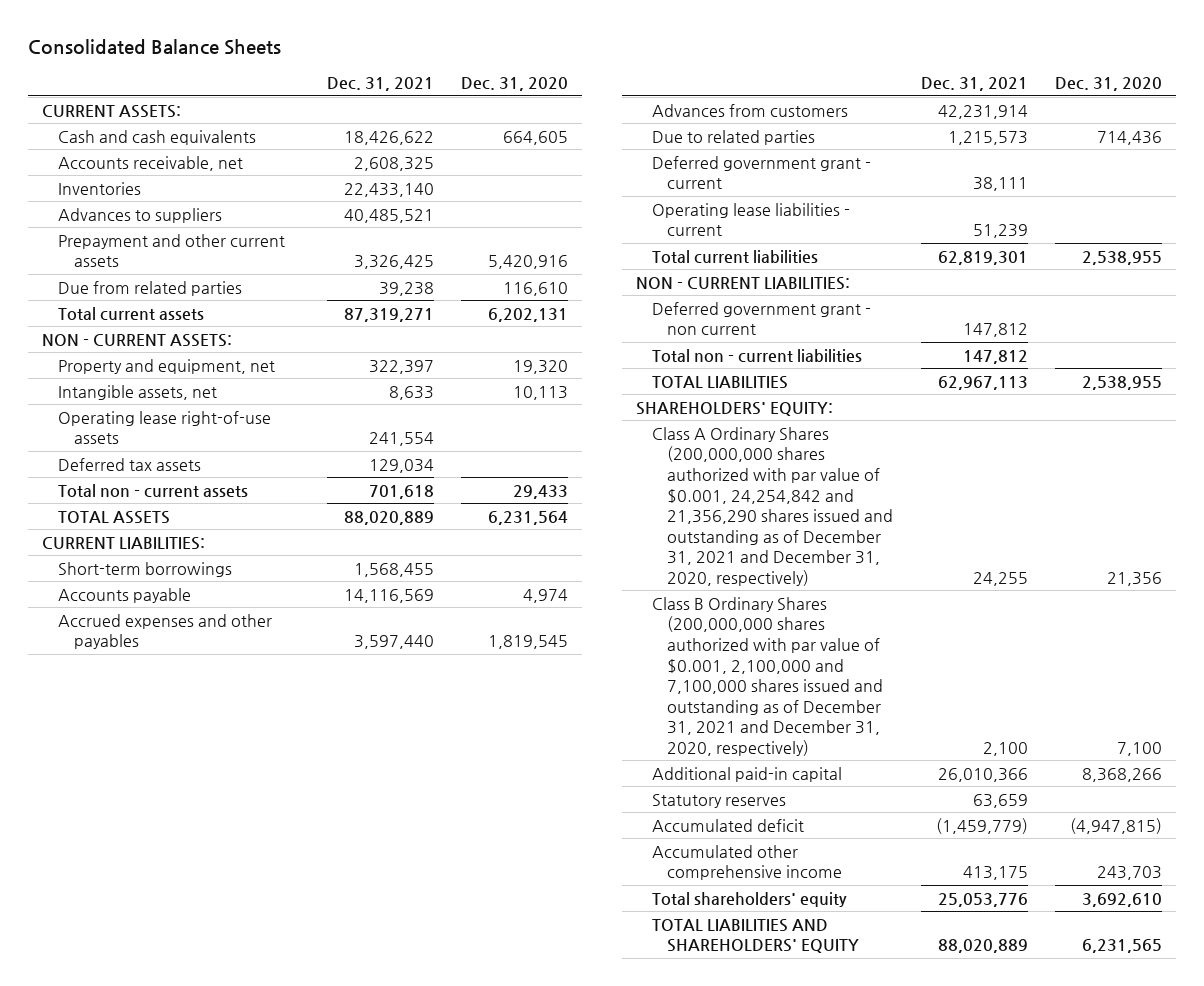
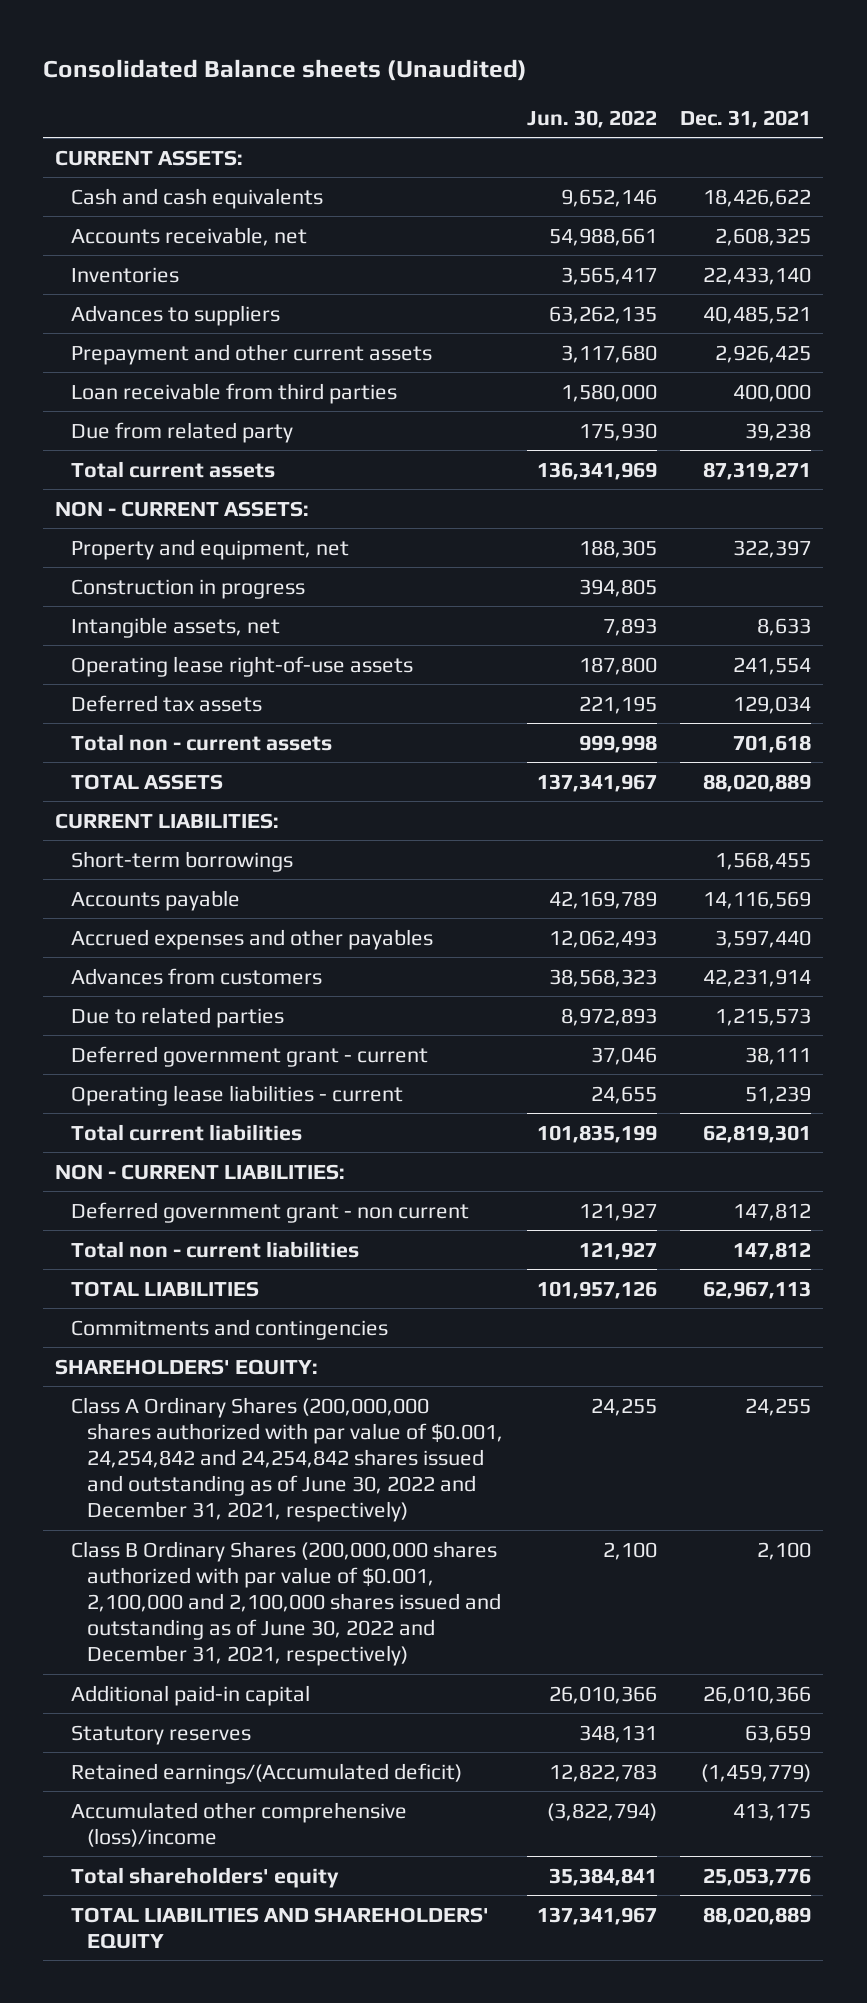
[28,39,282,56] Consolidated Balance Sheets -> [43,58,528,81] Consolidated Balance sheets (Unaudited)
[461,77,569,92] Dec. 31, 2020 -> none
none -> [526,109,657,128] Jun. 30, 2022
[353,255,434,270] 3,326,425 -> [715,344,812,363] 2,926,425
none -> [71,382,398,404] Loan receivable from third parties
[57,280,242,296] Due from related parties -> [71,421,294,443] Due from related party
none -> [71,578,306,599] Construction in progress
none -> [71,1318,389,1340] Commitments and contingencies
[651,426,894,586] Class A Ordinary Shares (200,000,000 shares authorized with par value of $0.001, 24,254,842 and 21,356,290 shares issued and outstanding as of December 31, 2021 and December 31, 2020, respectively) -> [71,1396,503,1523] Class A Ordinary Shares (200,000,000 shares authorized with par value of $0.001, 24,254,842 and 24,254,842 shares issued and outstanding as of June 30, 2022 and December 31, 2021, respectively)
[651,596,884,756] Class B Ordinary Shares (200,000,000 shares authorized with par value of $0.001, 2,100,000 and 7,100,000 shares issued and outstanding as of December 31, 2021 and December 31, 2020, respectively) -> [71,1540,501,1667] Class B Ordinary Shares (200,000,000 shares authorized with par value of $0.001, 2,100,000 and 2,100,000 shares issued and outstanding as of June 30, 2022 and December 31, 2021, respectively)
[651,818,804,832] Accumulated deficit -> [71,1762,463,1784] Retained earnings/(Accumulated deficit)
[651,844,843,881] Accumulated other comprehensive income -> [71,1801,408,1847] Accumulated other comprehensive (loss)/income

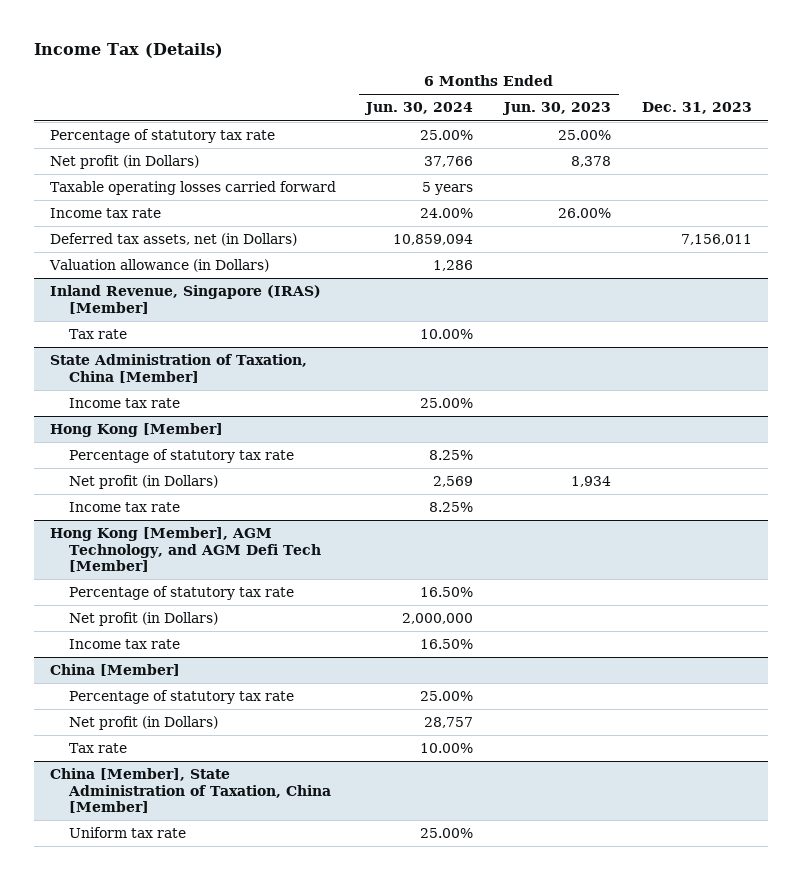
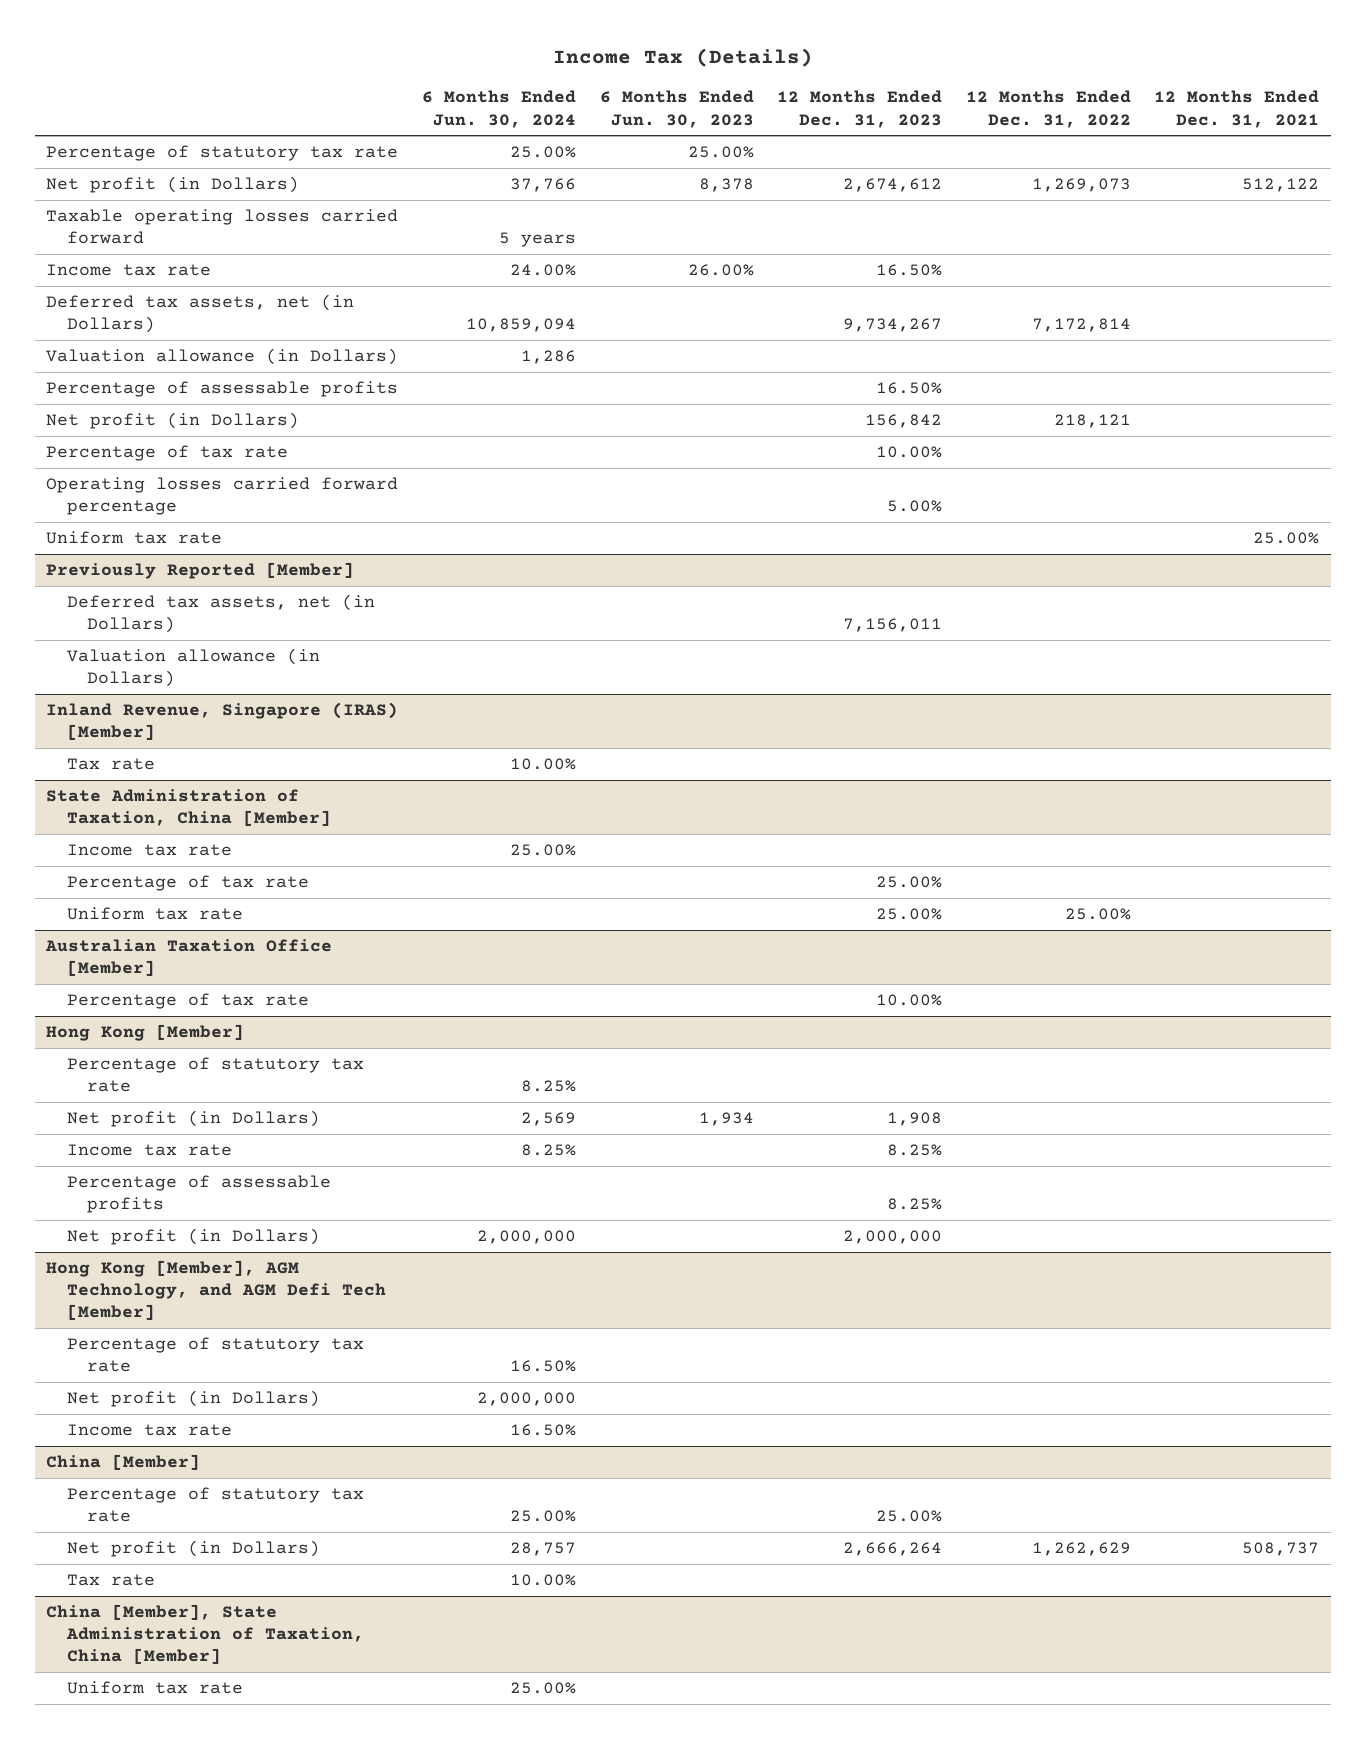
[642,102,753,115] Dec. 31, 2023 -> none
none -> [777,90,943,128] 12 Months Ended Dec. 31, 2023
none -> [965,90,1131,128] 12 Months Ended Dec. 31, 2022
none -> [1154,90,1320,128] 12 Months Ended Dec. 31, 2021
none -> [46,381,399,398] Percentage of assessable profits
none -> [46,412,300,430] Net profit (in Dollars)
none -> [46,445,289,462] Percentage of tax rate
none -> [46,477,399,516] Operating losses carried forward percentage
none -> [46,531,223,545] Uniform tax rate
none -> [46,562,355,580] Previously Reported [Member]
none -> [66,594,375,634] Deferred tax assets, net (in Dollars)
none -> [66,648,320,688] Valuation allowance (in Dollars)
none -> [66,875,309,892] Percentage of tax rate
none -> [66,907,243,921] Uniform tax rate
none -> [45,939,333,977] Australian Taxation Office [Member]
none -> [66,993,309,1010] Percentage of tax rate
none -> [66,1175,331,1214] Percentage of assessable profits
none -> [66,1228,320,1246] Net profit (in Dollars)

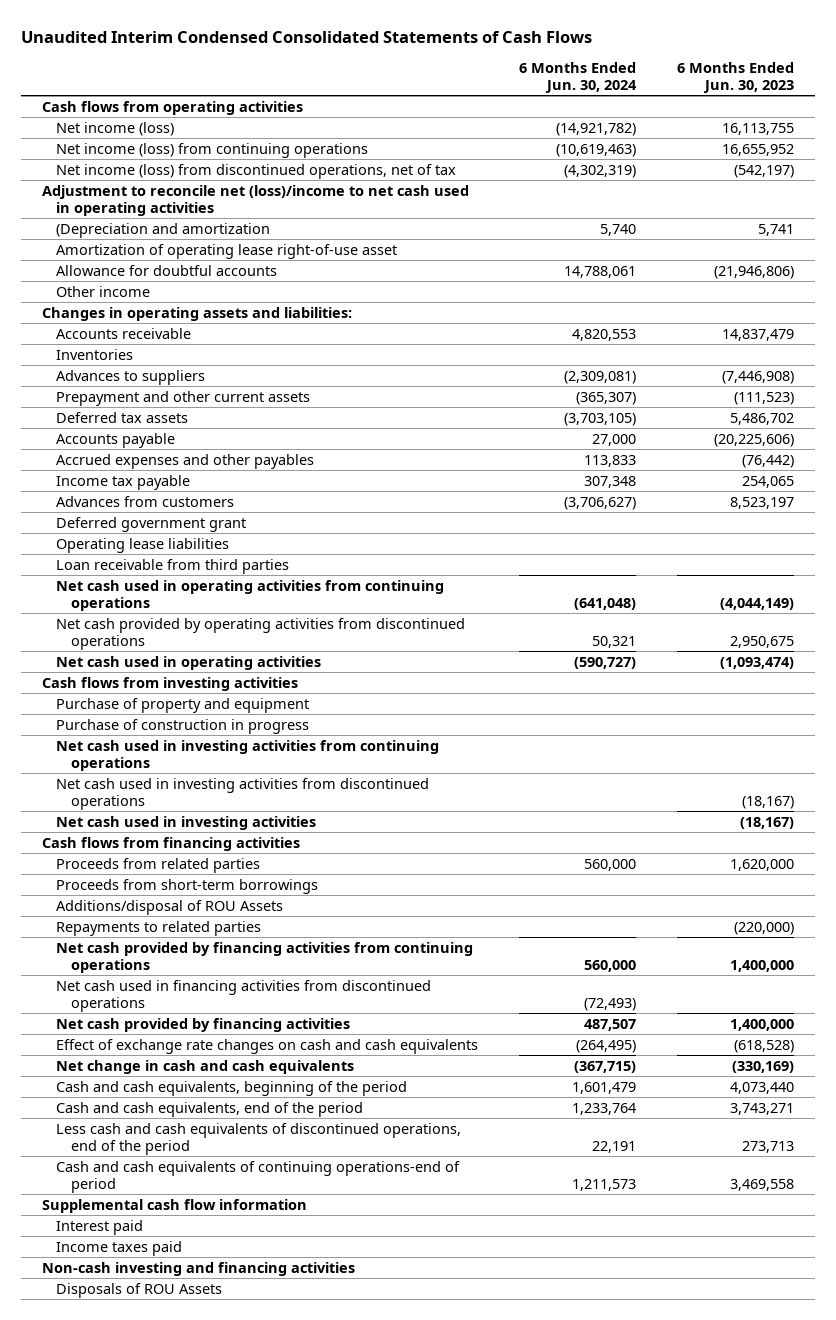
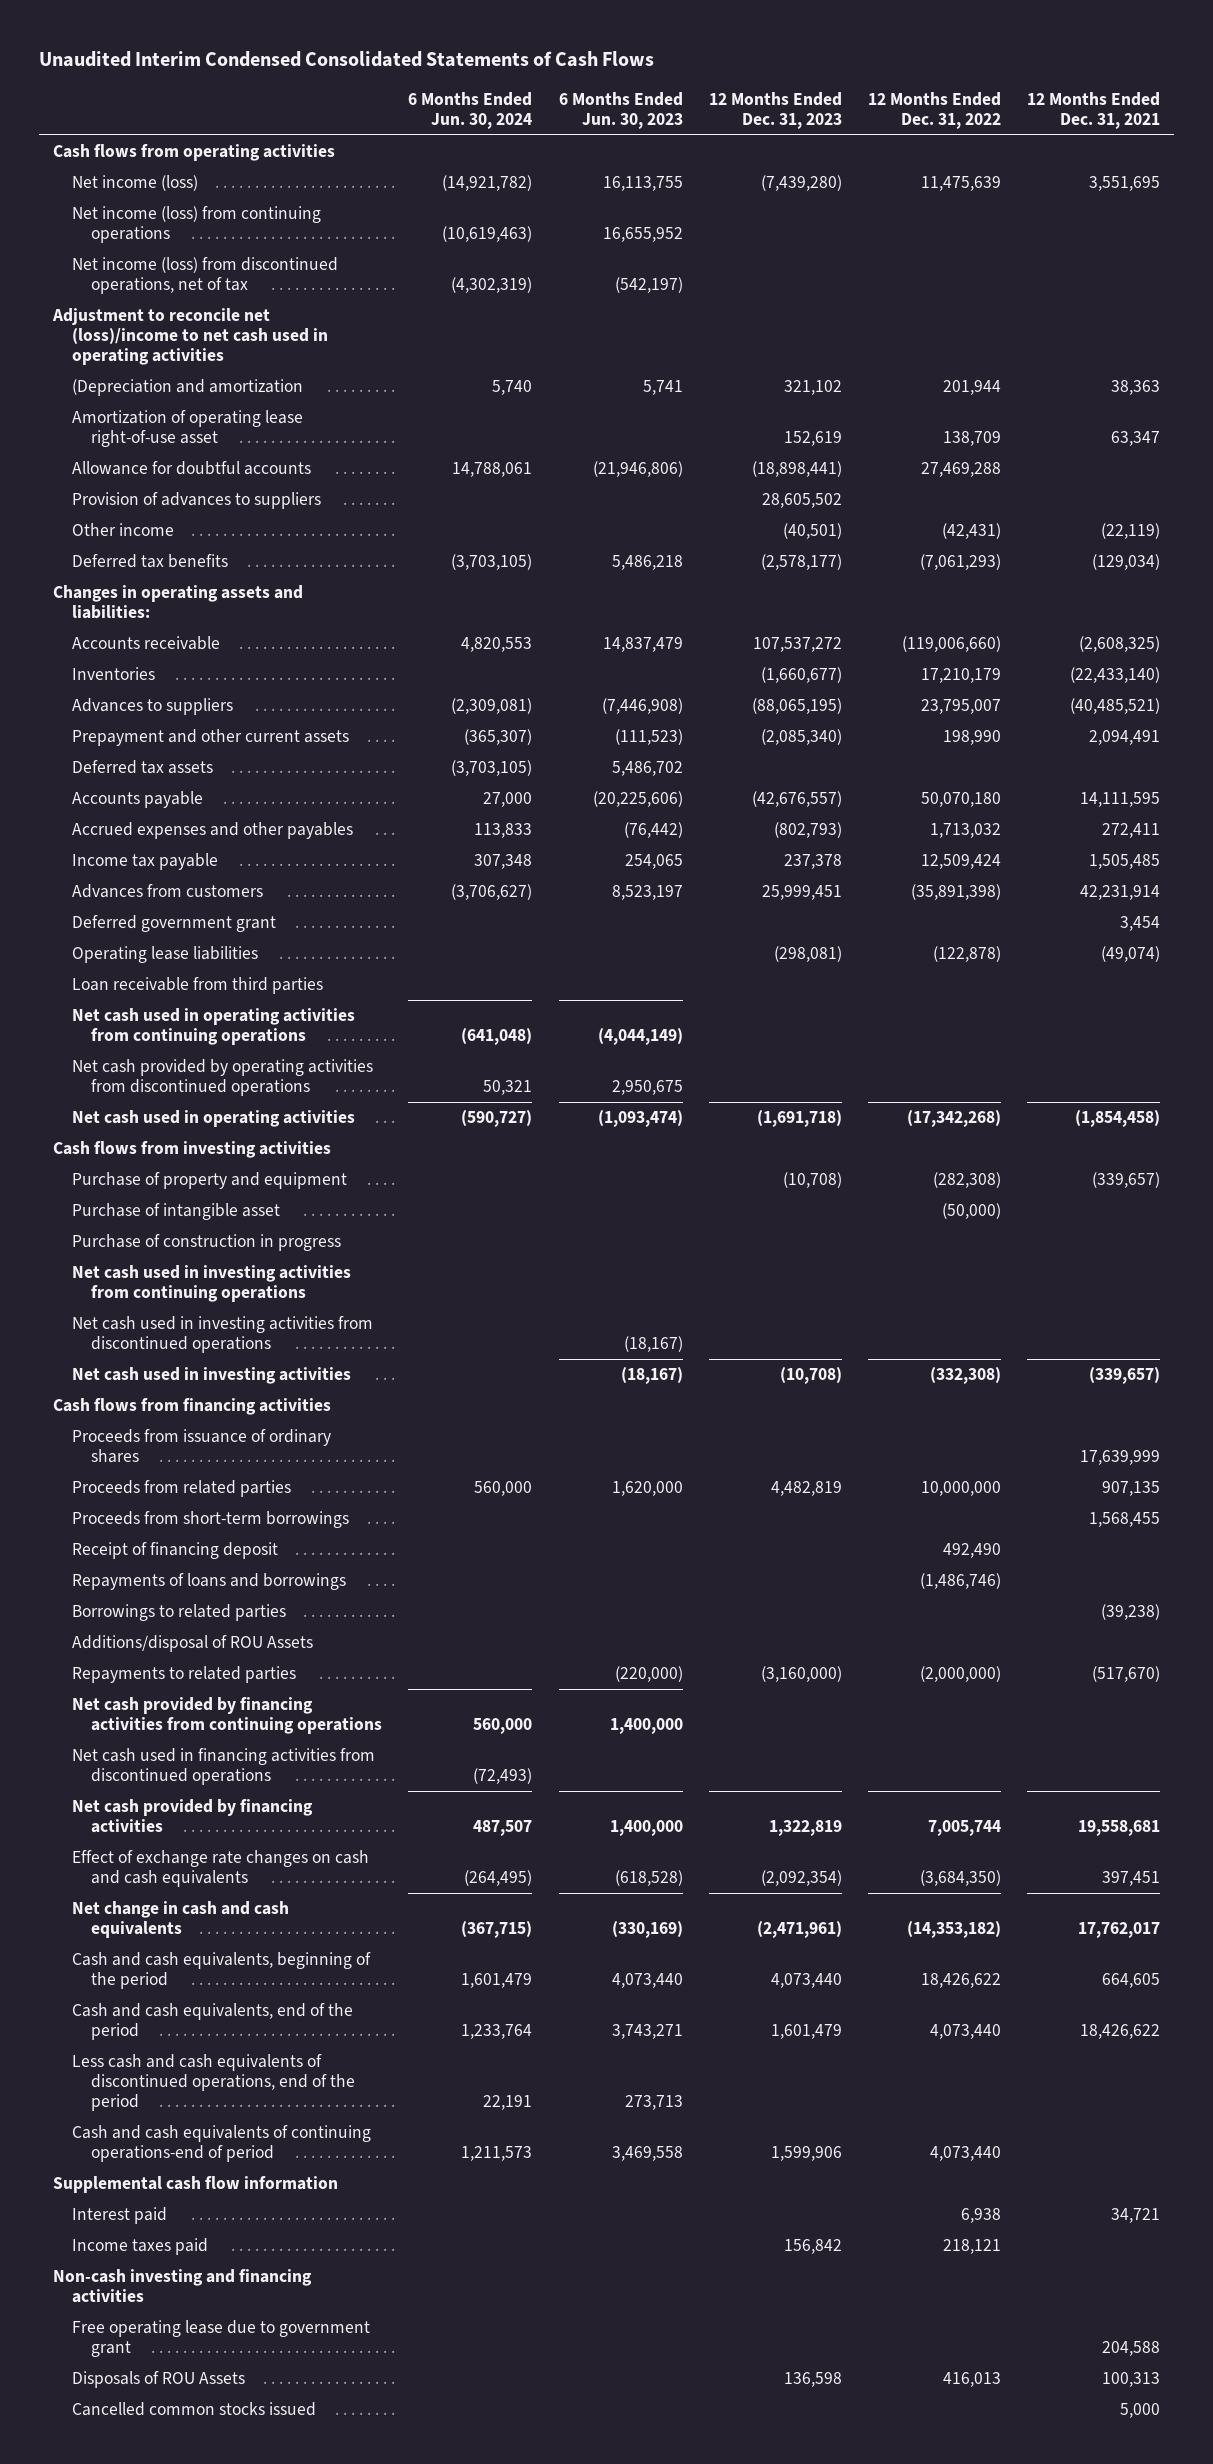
none -> [708,92,842,130] 12 Months Ended Dec. 31, 2023
none -> [868,92,1002,130] 12 Months Ended Dec. 31, 2022
none -> [1027,92,1161,130] 12 Months Ended Dec. 31, 2021
none -> [71,492,321,510] Provision of advances to suppliers
none -> [71,554,228,569] Deferred tax benefits
none -> [71,1203,280,1221] Purchase of intangible asset
none -> [71,1429,331,1464] Proceeds from issuance of ordinary shares
none -> [71,1542,278,1560] Receipt of financing deposit
none -> [71,1573,346,1591] Repayments of loans and borrowings
none -> [71,1604,286,1622] Borrowings to related parties
none -> [71,2320,370,2358] Free operating lease due to government grant
none -> [71,2402,316,2417] Cancelled common stocks issued

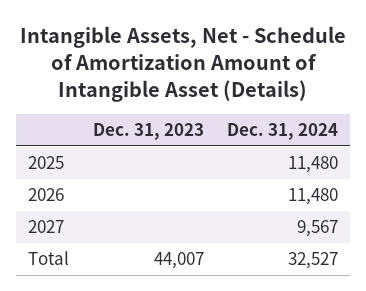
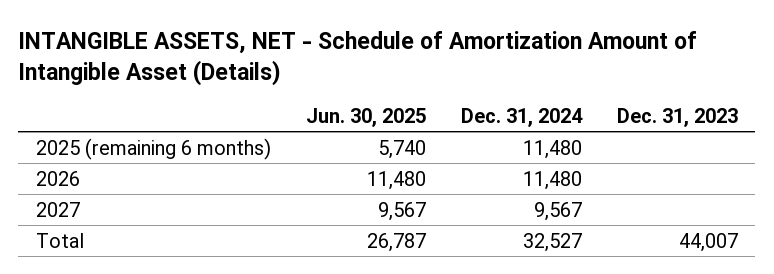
[20,26,347,102] Intangible Assets, Net - Schedule of Amortization Amount of Intangible Asset (Details) -> [18,31,698,87] INTANGIBLE ASSETS, NET - Schedule of Amortization Amount of Intangible Asset (Details)
none -> [305,107,426,127] Jun. 30, 2025
[28,156,65,170] 2025 -> [35,137,271,160] 2025 (remaining 6 months)

